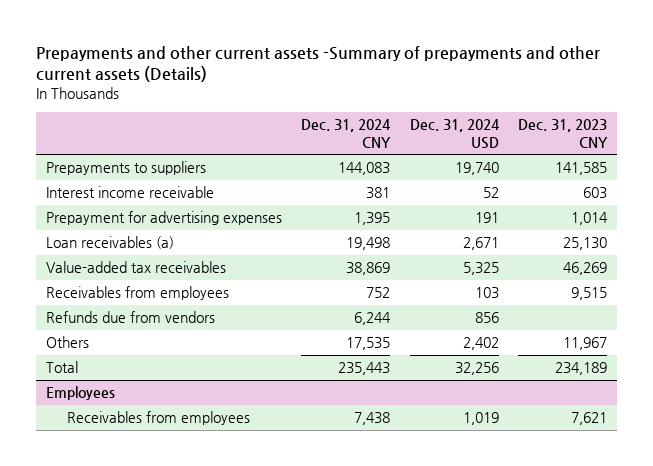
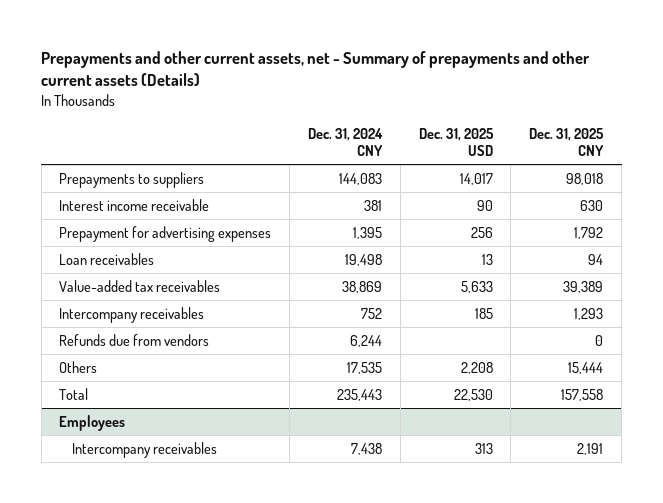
[36,45,601,83] Prepayments and other current assets -Summary of prepayments and other current assets (Details) -> [41,50,591,86] Prepayments and other current assets, net - Summary of prepayments and other current assets (Details)
[409,118,500,149] Dec. 31, 2024 USD -> none
[518,118,609,148] Dec. 31, 2023 CNY -> none
none -> [418,127,494,157] Dec. 31, 2025 USD
none -> [529,127,605,157] Dec. 31, 2025 CNY
[46,236,175,250] Loan receivables (a) -> [59,252,155,265] Loan receivables
[46,286,230,301] Receivables from employees -> [59,306,205,323] Intercompany receivables
[67,411,251,426] Receivables from employees -> [71,441,217,458] Intercompany receivables

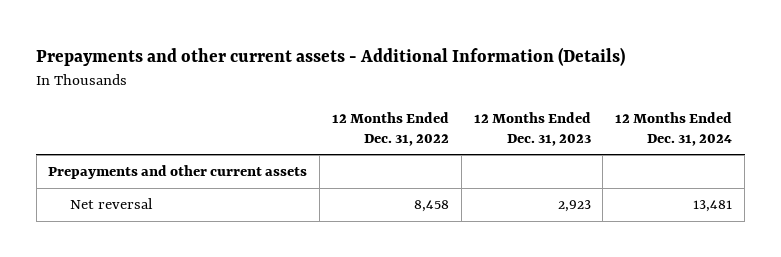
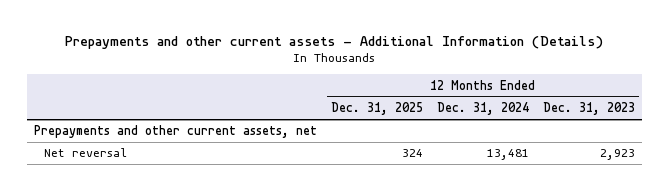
[331,111,449,146] 12 Months Ended Dec. 31, 2022 -> none
none -> [330,102,423,116] Dec. 31, 2025
[48,165,308,180] Prepayments and other current assets -> [33,125,317,139] Prepayments and other current assets, net

